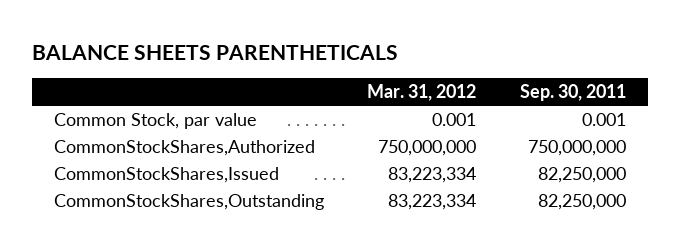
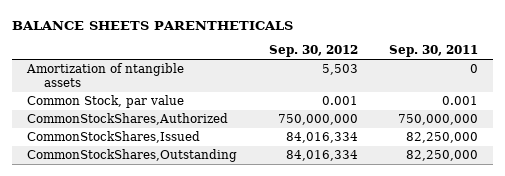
[367,84,477,102] Mar. 31, 2012 -> none
none -> [268,45,358,58] Sep. 30, 2012
none -> [26,63,185,88] Amortization of ntangible assets

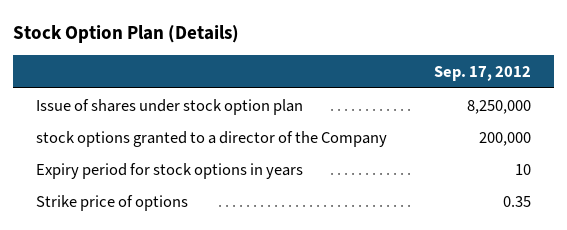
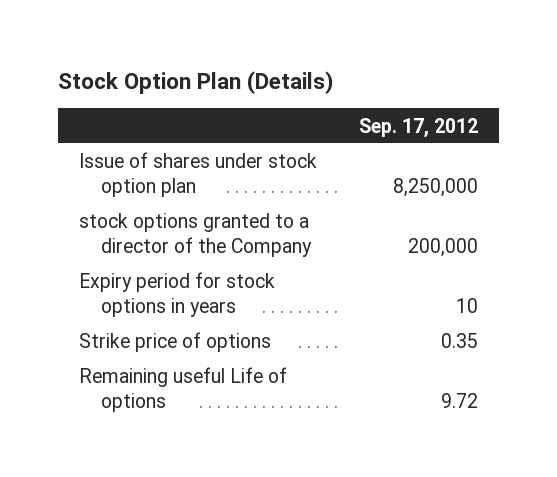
none -> [78,367,287,413] Remaining useful Life of options

